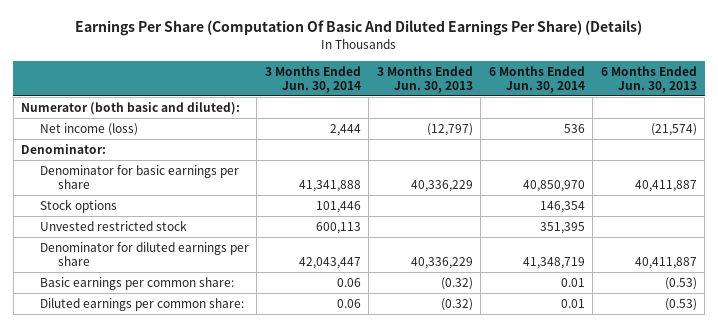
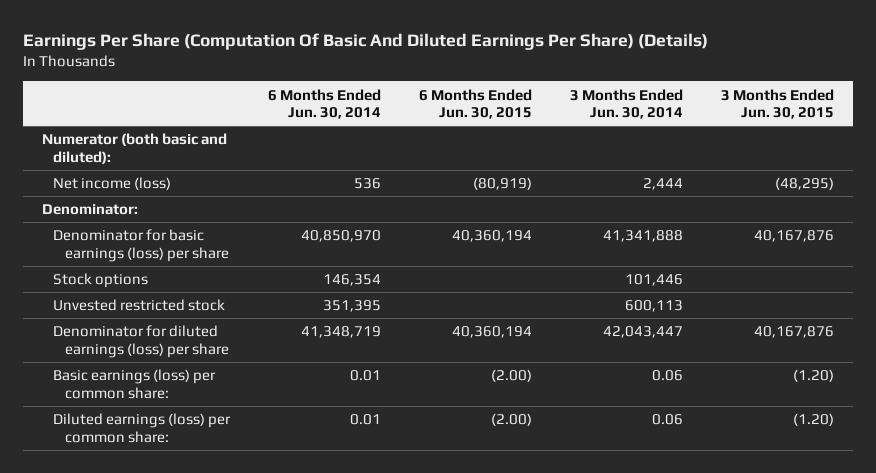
[376,65,473,93] 3 Months Ended Jun. 30, 2013 -> none
[600,65,697,93] 6 Months Ended Jun. 30, 2013 -> none
none -> [419,88,533,120] 6 Months Ended Jun. 30, 2015
none -> [721,88,835,120] 3 Months Ended Jun. 30, 2015
[39,164,239,190] Denominator for basic earnings per share -> [53,229,229,262] Denominator for basic earnings (loss) per share
[39,241,249,267] Denominator for diluted earnings per share -> [53,325,229,358] Denominator for diluted earnings (loss) per share
[39,276,234,290] Basic earnings per common share: -> [53,369,217,399] Basic earnings (loss) per common share:
[39,297,244,311] Diluted earnings per common share: -> [53,413,232,443] Diluted earnings (loss) per common share:

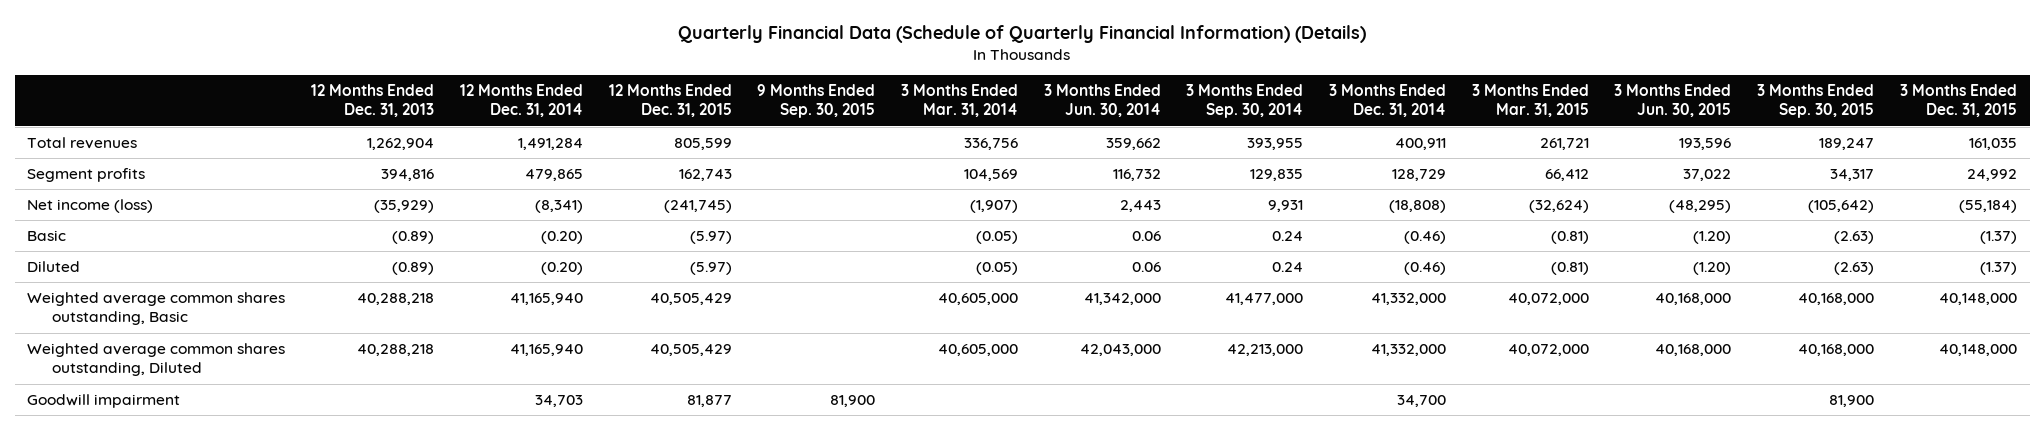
[22,33,708,51] Earnings Per Share (Computation Of Basic And Diluted Earnings Per Share) (Details) -> [678,24,1367,43] Quarterly Financial Data (Schedule of Quarterly Financial Information) (Details)
[268,88,382,120] 6 Months Ended Jun. 30, 2014 -> none
[419,88,533,120] 6 Months Ended Jun. 30, 2015 -> none
none -> [311,84,435,118] 12 Months Ended Dec. 31, 2013
none -> [459,84,583,118] 12 Months Ended Dec. 31, 2014
none -> [608,84,732,118] 12 Months Ended Dec. 31, 2015
none -> [757,84,876,119] 9 Months Ended Sep. 30, 2015
none -> [900,84,1018,118] 3 Months Ended Mar. 31, 2014
none -> [1186,84,1304,119] 3 Months Ended Sep. 30, 2014
none -> [1329,84,1447,118] 3 Months Ended Dec. 31, 2014
none -> [1471,84,1589,118] 3 Months Ended Mar. 31, 2015
none -> [1757,84,1875,119] 3 Months Ended Sep. 30, 2015
none -> [1899,84,2017,118] 3 Months Ended Dec. 31, 2015
[41,133,227,164] Numerator (both basic and diluted): -> none
[41,204,138,216] Denominator: -> none
[53,229,229,262] Denominator for basic earnings (loss) per share -> none
[53,273,149,289] Stock options -> none
[53,299,226,312] Unvested restricted stock -> none
[53,325,229,358] Denominator for diluted earnings (loss) per share -> none
none -> [27,137,138,150] Total revenues
none -> [27,168,146,183] Segment profits
[643,178,684,191] 2,444 -> [1119,200,1161,213] 2,443
[53,369,217,399] Basic earnings (loss) per common share: -> [27,230,67,242] Basic
[53,413,232,443] Diluted earnings (loss) per common share: -> [27,261,81,273] Diluted
none -> [27,292,286,326] Weighted average common shares outstanding, Basic
none -> [27,343,286,377] Weighted average common shares outstanding, Diluted
none -> [27,394,181,409] Goodwill impairment

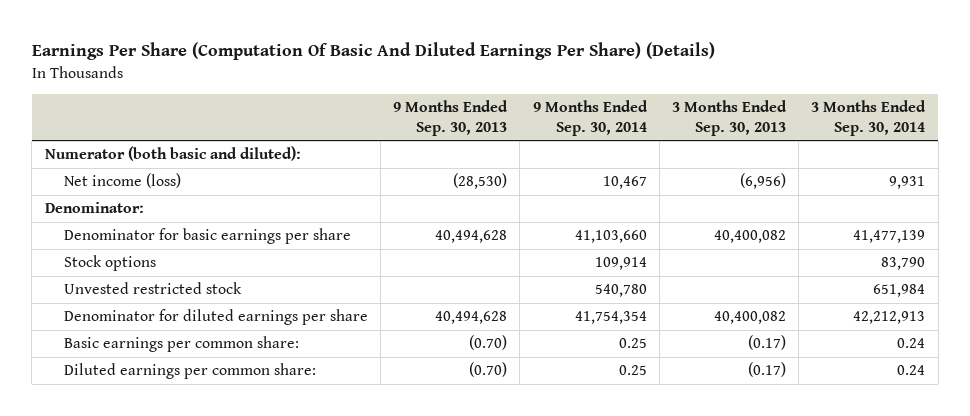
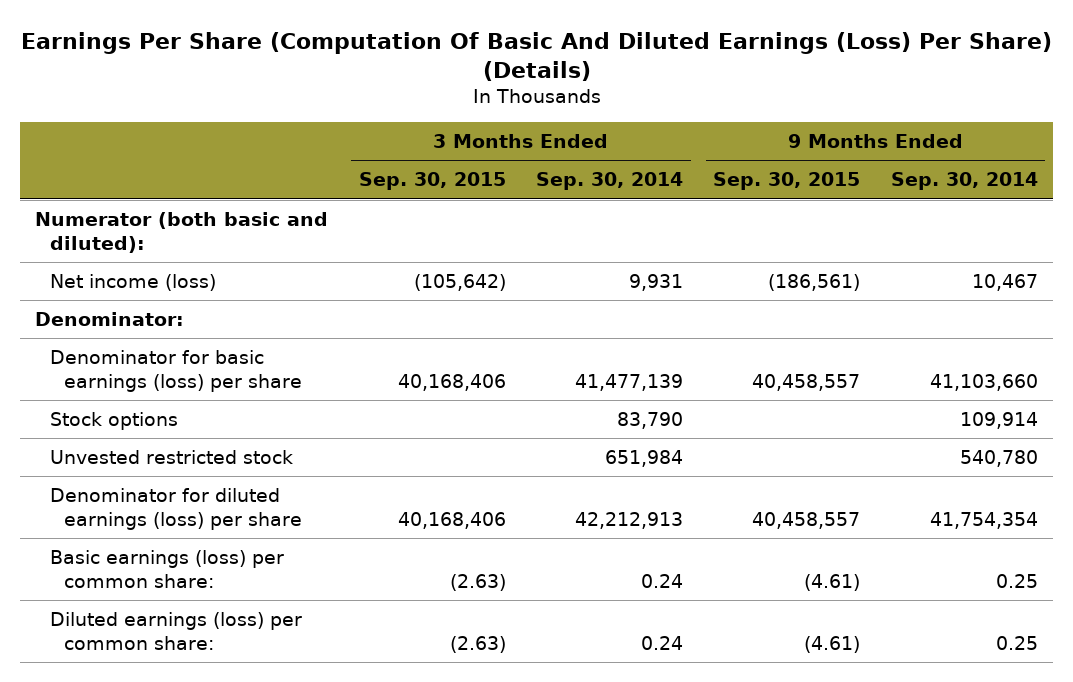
[31,42,715,61] Earnings Per Share (Computation Of Basic And Diluted Earnings Per Share) (Details) -> [20,32,1052,82] Earnings Per Share (Computation Of Basic And Diluted Earnings (Loss) Per Share) (Details)
[393,99,509,136] 9 Months Ended Sep. 30, 2013 -> none
[671,99,787,136] 3 Months Ended Sep. 30, 2013 -> none
none -> [358,172,506,191] Sep. 30, 2015
none -> [713,172,861,191] Sep. 30, 2015
[63,228,351,245] Denominator for basic earnings per share -> [49,349,302,393] Denominator for basic earnings (loss) per share
[63,309,368,326] Denominator for diluted earnings per share -> [49,487,302,531] Denominator for diluted earnings (loss) per share
[63,336,299,353] Basic earnings per common share: -> [49,549,284,589] Basic earnings (loss) per common share:
[63,363,316,380] Diluted earnings per common share: -> [49,611,302,651] Diluted earnings (loss) per common share:

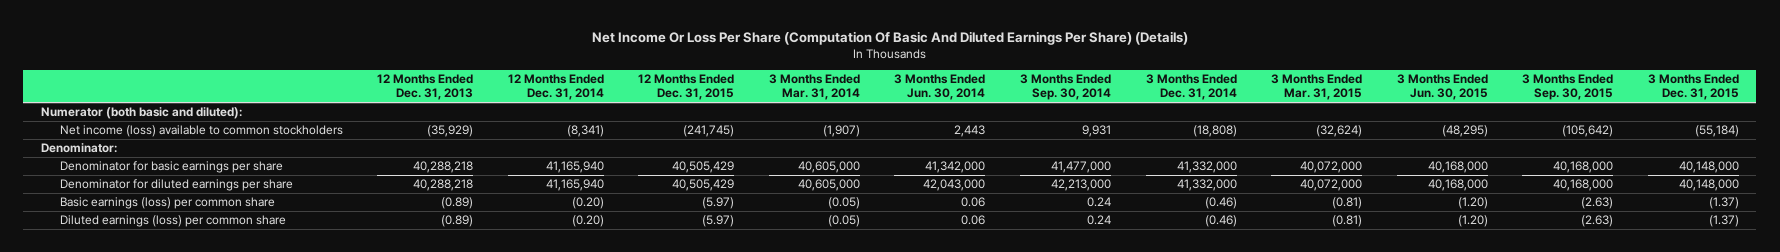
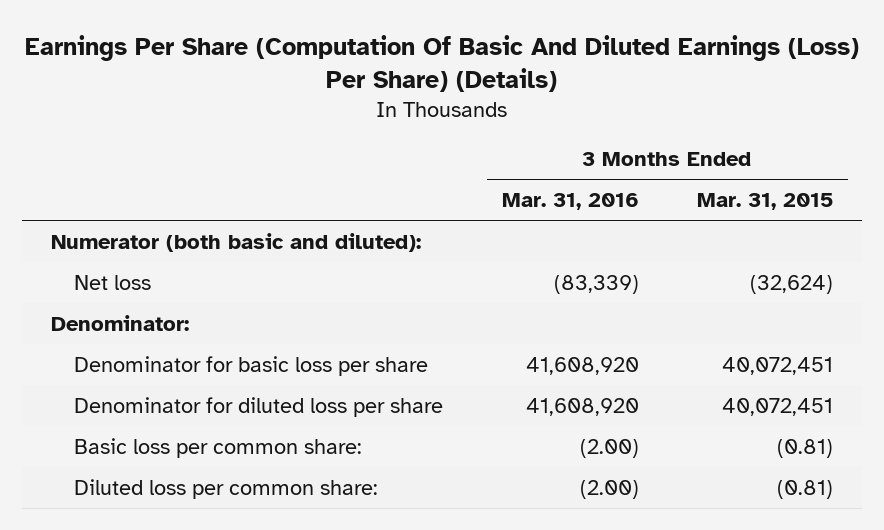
[591,30,1188,45] Net Income Or Loss Per Share (Computation Of Basic And Diluted Earnings Per Share) (Details) -> [25,35,860,93] Earnings Per Share (Computation Of Basic And Diluted Earnings (Loss) Per Share) (Details)
[377,74,474,101] 12 Months Ended Dec. 31, 2013 -> none
[507,74,604,101] 12 Months Ended Dec. 31, 2014 -> none
[638,74,735,101] 12 Months Ended Dec. 31, 2015 -> none
[768,74,860,101] 3 Months Ended Mar. 31, 2014 -> none
[894,74,986,101] 3 Months Ended Jun. 30, 2014 -> none
[1020,74,1112,101] 3 Months Ended Sep. 30, 2014 -> none
[1145,74,1237,101] 3 Months Ended Dec. 31, 2014 -> none
[1396,74,1488,101] 3 Months Ended Jun. 30, 2015 -> none
[1522,74,1614,101] 3 Months Ended Sep. 30, 2015 -> none
[1647,74,1739,101] 3 Months Ended Dec. 31, 2015 -> none
none -> [501,192,639,210] Mar. 31, 2016
[59,125,343,138] Net income (loss) available to common stockholders -> [74,274,152,290] Net loss
[59,161,283,174] Denominator for basic earnings per share -> [74,355,429,376] Denominator for basic loss per share
[1300,161,1363,174] 40,072,000 -> [722,356,834,375] 40,072,451
[59,179,293,192] Denominator for diluted earnings per share -> [74,396,444,417] Denominator for diluted loss per share
[1300,179,1363,192] 40,072,000 -> [722,397,834,416] 40,072,451
[59,197,275,210] Basic earnings (loss) per common share -> [74,437,363,458] Basic loss per common share:
[59,215,286,228] Diluted earnings (loss) per common share -> [74,478,379,499] Diluted loss per common share:

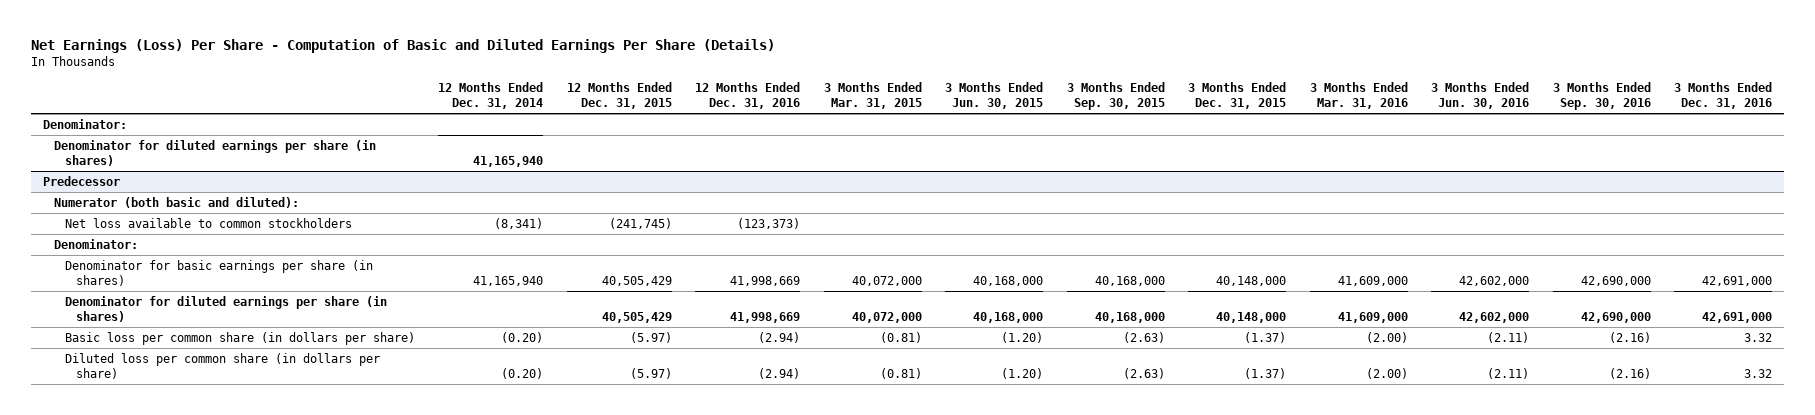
[25,35,860,93] Earnings Per Share (Computation Of Basic And Diluted Earnings (Loss) Per Share) (Details) -> [31,38,776,53] Net Earnings (Loss) Per Share - Computation of Basic and Diluted Earnings Per Share (Details)
none -> [438,82,544,110] 12 Months Ended Dec. 31, 2014
none -> [566,82,672,110] 12 Months Ended Dec. 31, 2015
none -> [695,82,801,110] 12 Months Ended Dec. 31, 2016
none -> [945,82,1044,110] 3 Months Ended Jun. 30, 2015
none -> [1066,82,1165,111] 3 Months Ended Sep. 30, 2015
none -> [1188,82,1287,110] 3 Months Ended Dec. 31, 2015
none -> [1431,82,1530,110] 3 Months Ended Jun. 30, 2016
none -> [1552,82,1651,111] 3 Months Ended Sep. 30, 2016
none -> [1674,82,1773,110] 3 Months Ended Dec. 31, 2016
none -> [42,118,127,129] Denominator:
none -> [53,139,376,166] Denominator for diluted earnings per share (in shares)
none -> [42,175,120,186] Predecessor
[74,274,152,290] Net loss -> none
none -> [64,217,352,228] Net loss available to common stockholders
[74,355,429,376] Denominator for basic loss per share -> [64,259,373,286] Denominator for basic earnings per share (in shares)
[525,356,639,375] 41,608,920 -> [1337,275,1408,286] 41,609,000
[722,356,834,375] 40,072,451 -> [851,275,922,286] 40,072,000
[74,396,444,417] Denominator for diluted loss per share -> [64,295,387,322] Denominator for diluted earnings per share (in shares)
[525,397,639,416] 41,608,920 -> [1337,311,1408,323] 41,609,000
[722,397,834,416] 40,072,451 -> [851,311,922,323] 40,072,000
[74,437,363,458] Basic loss per common share: -> [64,331,415,345] Basic loss per common share (in dollars per share)
[74,478,379,499] Diluted loss per common share: -> [64,352,380,379] Diluted loss per common share (in dollars per share)

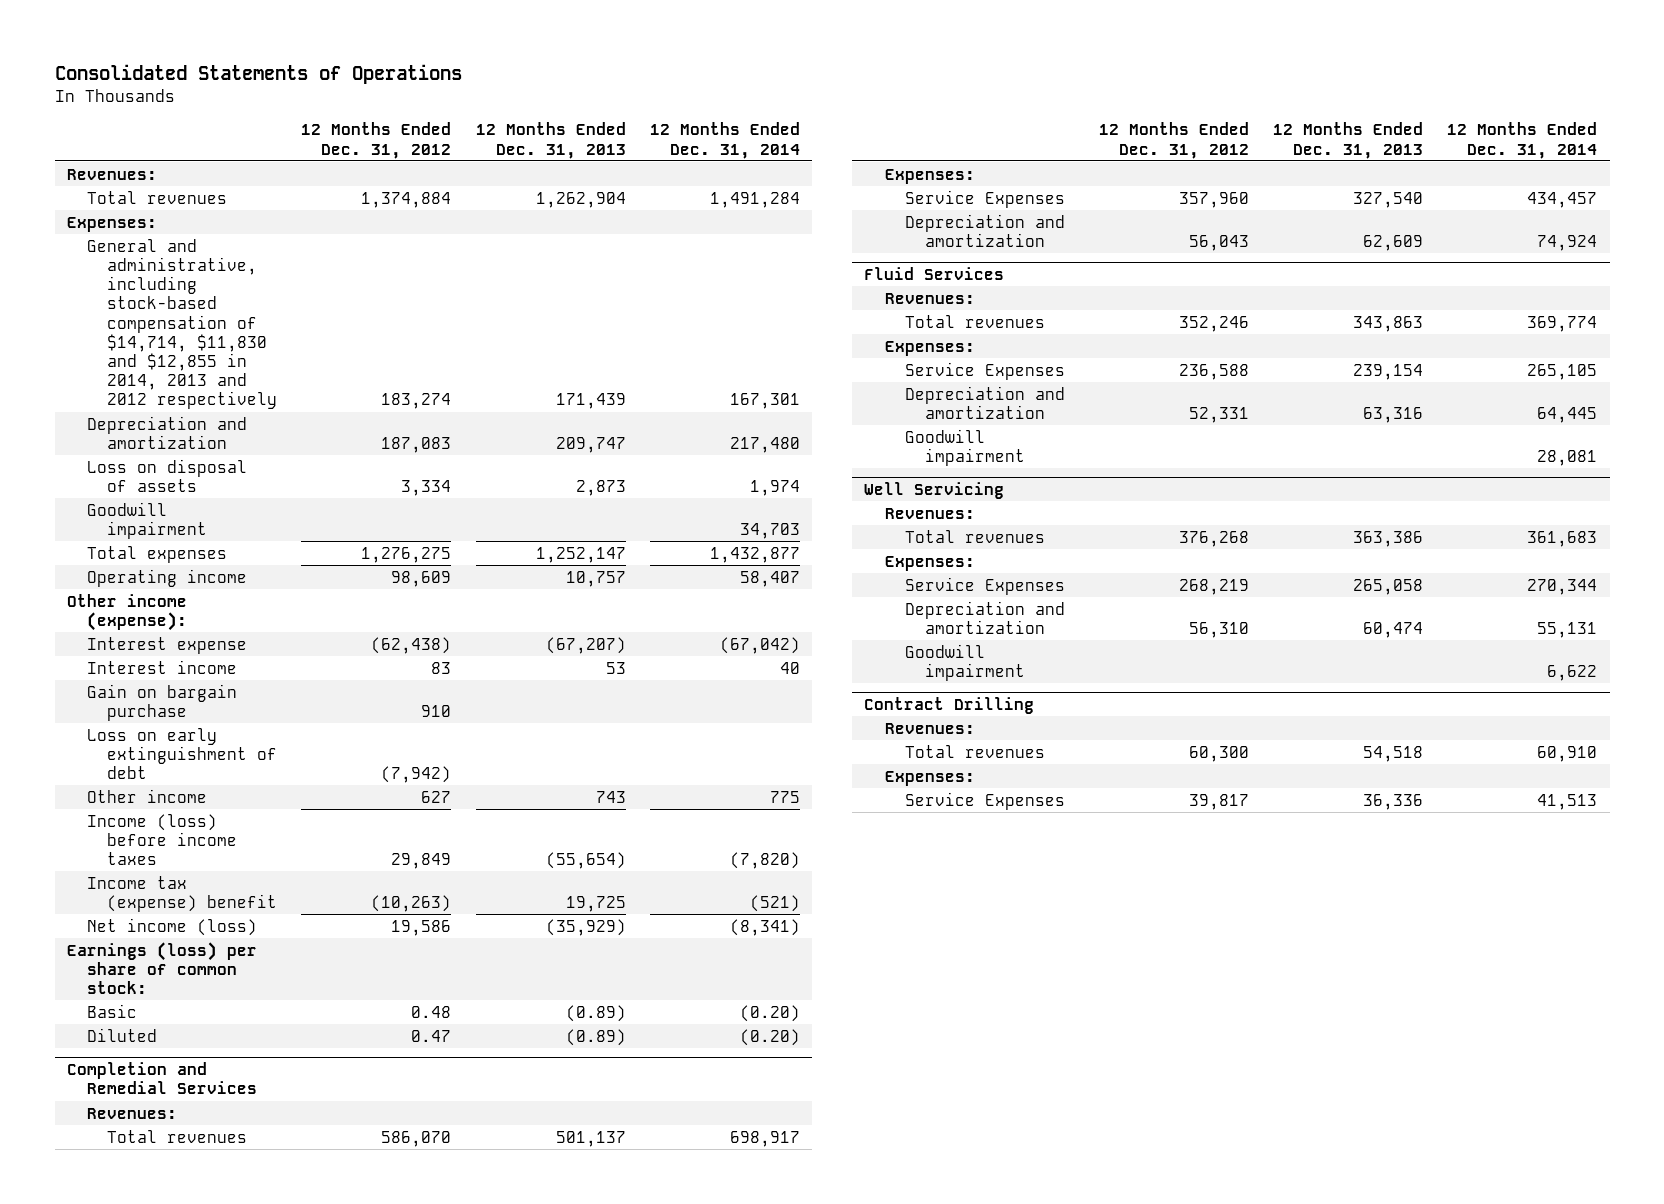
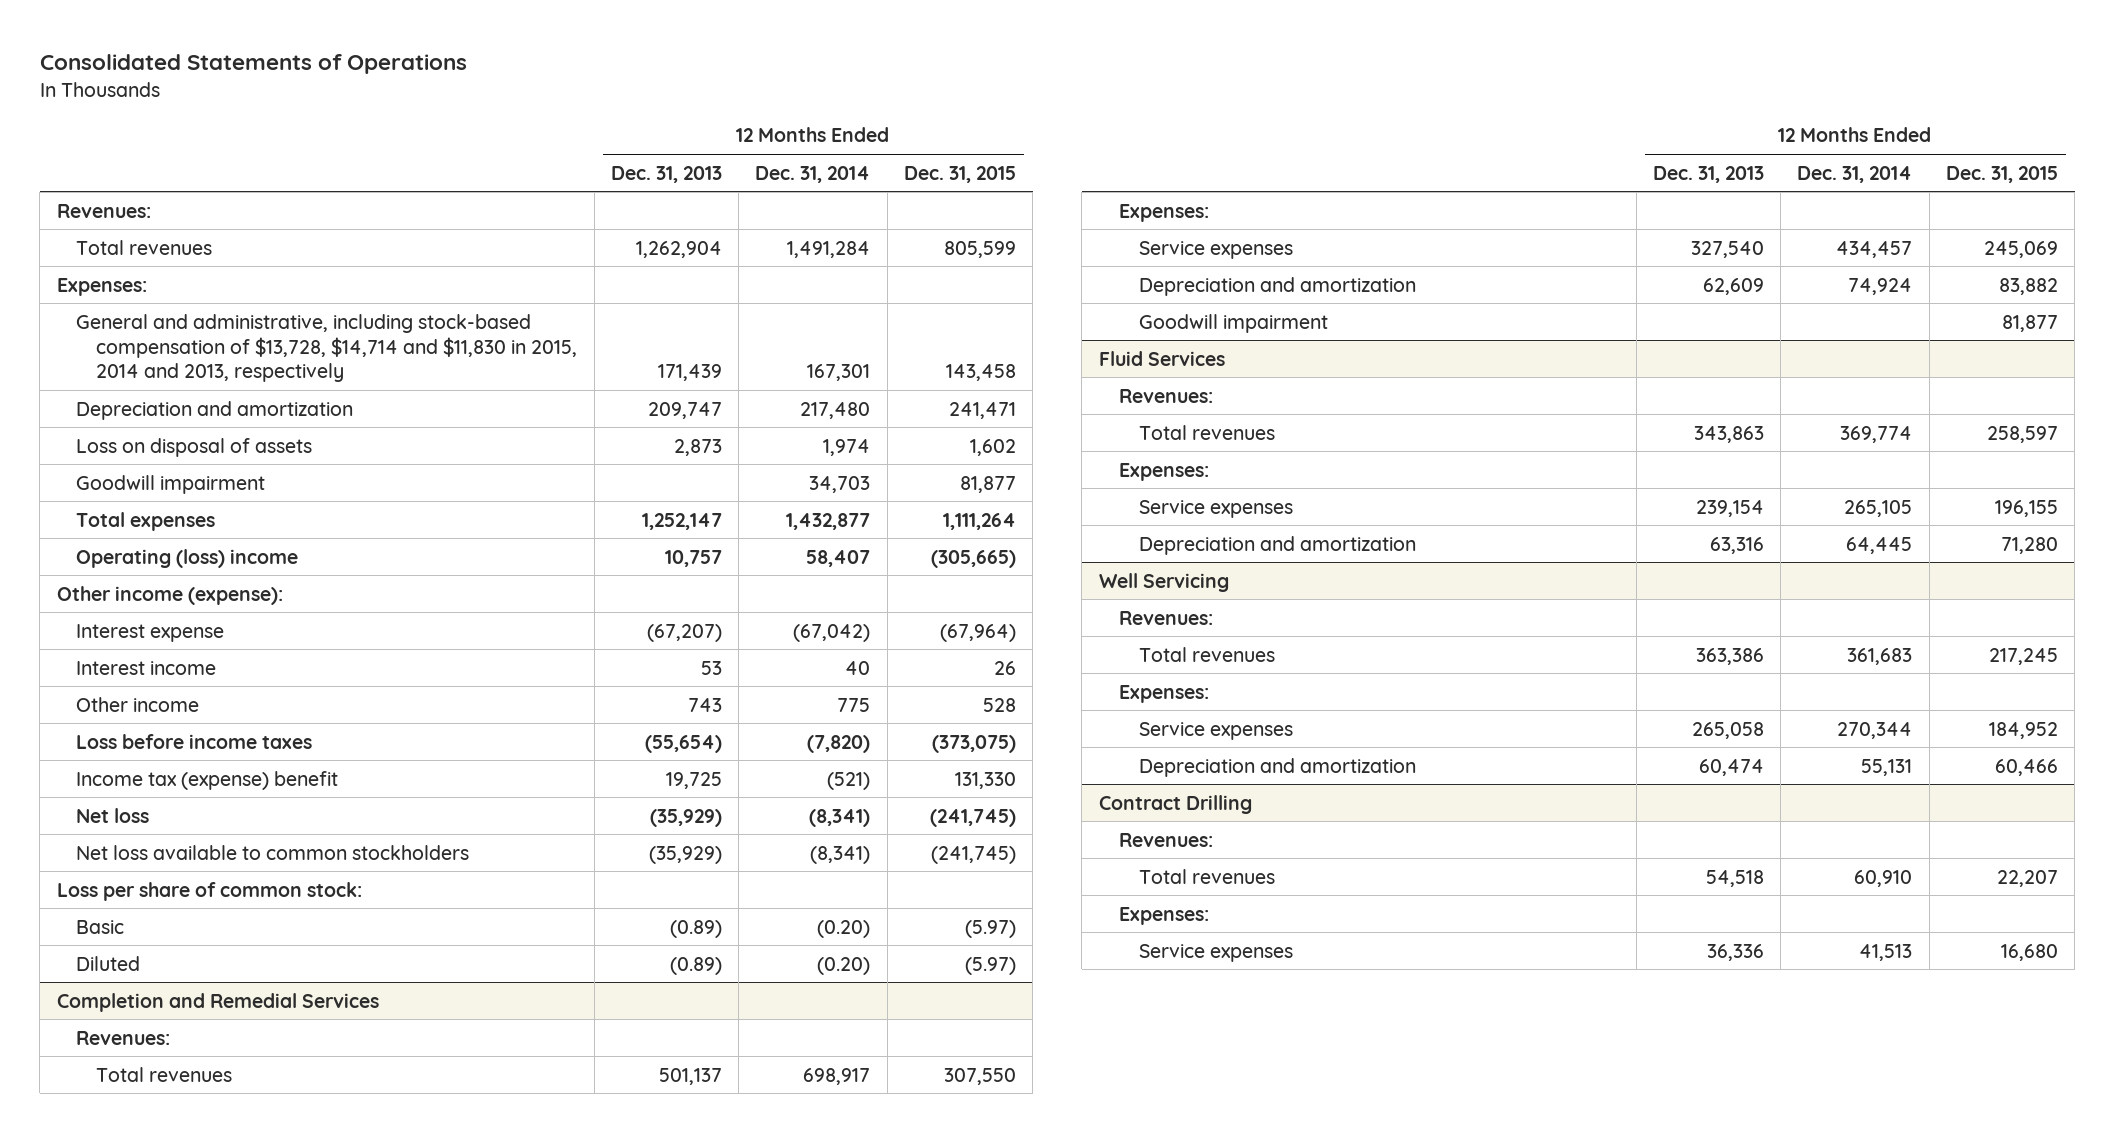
[301,122,452,159] 12 Months Ended Dec. 31, 2012 -> none
none -> [903,165,1016,183] Dec. 31, 2015
[86,238,278,410] General and administrative, including stock-based compensation of $14,714, $11,830 and $12,855 in 2014, 2013 and 2012 respectively -> [76,313,578,383] General and administrative, including stock-based compensation of $13,728, $14,714 and $11,830 in 2015, 2014 and 2013, respectively
[86,568,247,587] Operating income -> [76,548,299,568] Operating (loss) income
[86,683,237,721] Gain on bargain purchase -> none
[86,727,278,780] Loss on early extinguishment of debt -> none
[86,813,238,866] Income (loss) before income taxes -> [76,733,313,749] Loss before income taxes
[86,917,257,936] Net income (loss) -> [76,807,150,823] Net loss
none -> [76,844,470,860] Net loss available to common stockholders
[66,941,257,995] Earnings (loss) per share of common stock: -> [56,881,362,901] Loss per share of common stock:
[904,189,1065,208] Service Expenses -> [1138,240,1293,259] Service expenses
none -> [1138,313,1328,333] Goodwill impairment
[904,361,1065,380] Service Expenses -> [1138,499,1293,518] Service expenses
[904,428,1025,466] Goodwill impairment -> none
[904,576,1065,595] Service Expenses -> [1138,721,1293,740] Service expenses
[904,643,1025,681] Goodwill impairment -> none
[904,791,1065,810] Service Expenses -> [1138,943,1293,962] Service expenses

